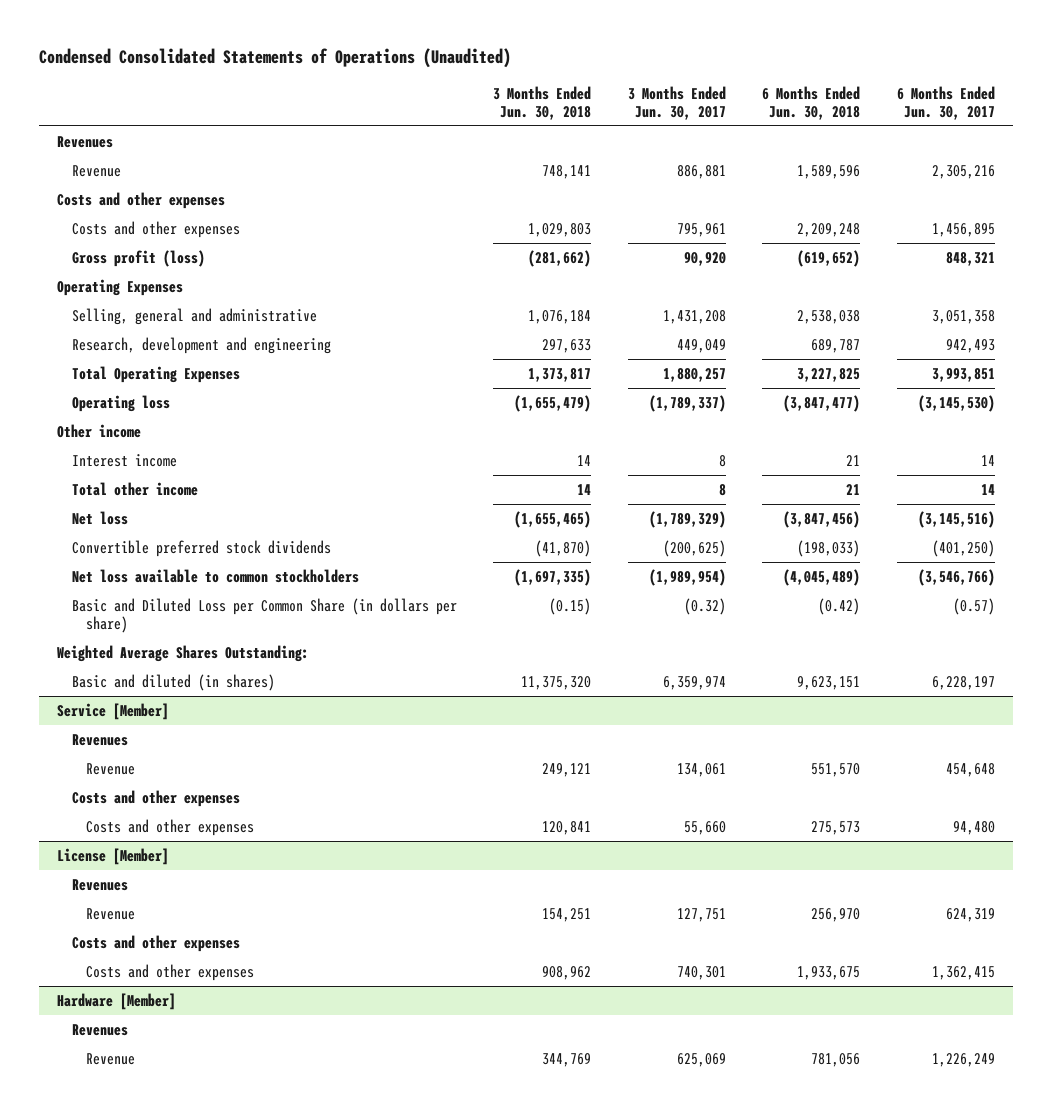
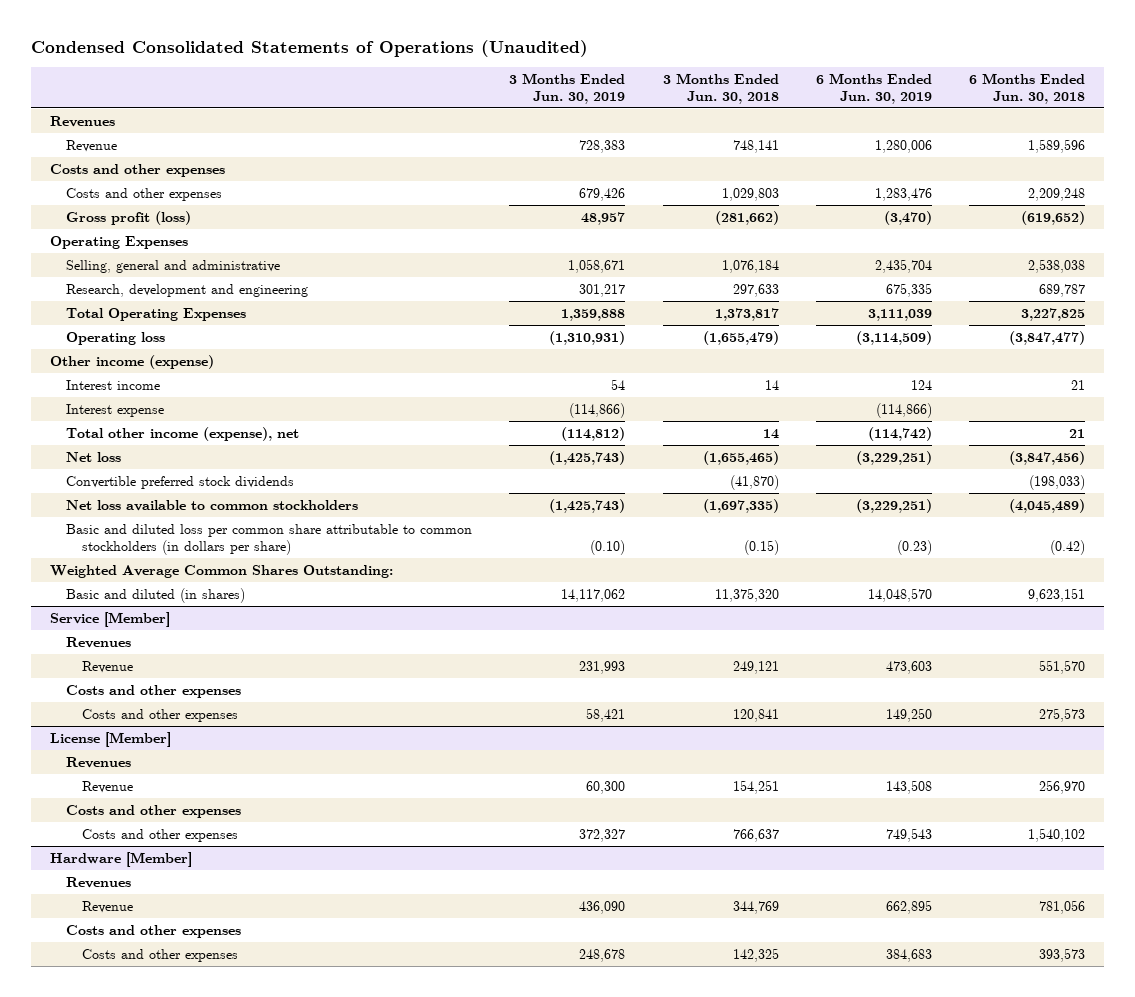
[627,85,726,120] 3 Months Ended Jun. 30, 2017 -> none
[896,85,995,120] 6 Months Ended Jun. 30, 2017 -> none
none -> [509,72,626,104] 3 Months Ended Jun. 30, 2019
none -> [816,72,933,104] 6 Months Ended Jun. 30, 2019
[57,424,142,439] Other income -> [49,354,214,369] Other income (expense)
none -> [65,403,164,417] Interest expense
[71,482,198,497] Total other income -> [65,426,299,441] Total other income (expense), net
[71,598,457,634] Basic and Diluted Loss per Common Share (in dollars per share) -> [65,523,472,555] Basic and diluted loss per common share attributable to common stockholders (in dollars per share)
[57,645,310,663] Weighted Average Shares Outstanding: -> [49,564,393,578] Weighted Average Common Shares Outstanding:
[542,966,592,981] 908,962 -> [732,828,779,842] 766,637
[797,966,861,981] 1,933,675 -> [1028,827,1086,842] 1,540,102
none -> [65,924,241,938] Costs and other expenses
none -> [82,948,239,962] Costs and other expenses

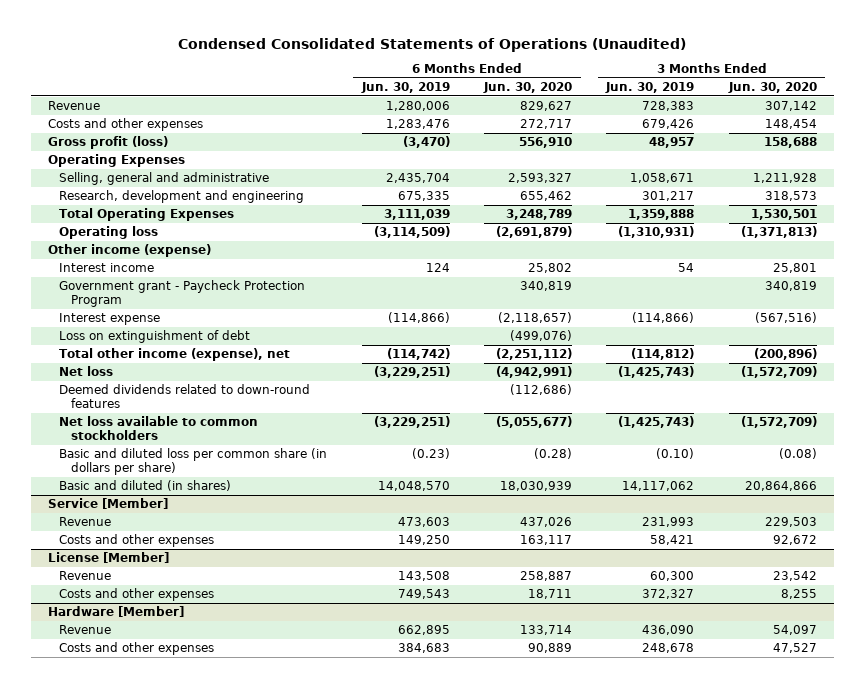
[662,72,779,104] 3 Months Ended Jun. 30, 2018 -> none
[969,72,1086,104] 6 Months Ended Jun. 30, 2018 -> none
none -> [483,82,573,94] Jun. 30, 2020
none -> [727,82,817,94] Jun. 30, 2020
[49,115,115,127] Revenues -> none
[49,163,225,177] Costs and other expenses -> none
none -> [59,280,306,308] Government grant - Paycheck Protection Program
none -> [59,330,251,344] Loss on extinguishment of debt
[65,475,294,489] Convertible preferred stock dividends -> none
none -> [59,384,311,409] Deemed dividends related to down-round features
[49,564,393,578] Weighted Average Common Shares Outstanding: -> none
[65,523,472,555] Basic and diluted loss per common share attributable to common stockholders (in dollars per share) -> [59,448,328,476] Basic and diluted loss per common share (in dollars per share)
[65,636,131,648] Revenues -> none
[65,684,241,698] Costs and other expenses -> none
[65,756,131,768] Revenues -> none
[65,804,241,818] Costs and other expenses -> none
[65,876,131,888] Revenues -> none
[65,924,241,938] Costs and other expenses -> none

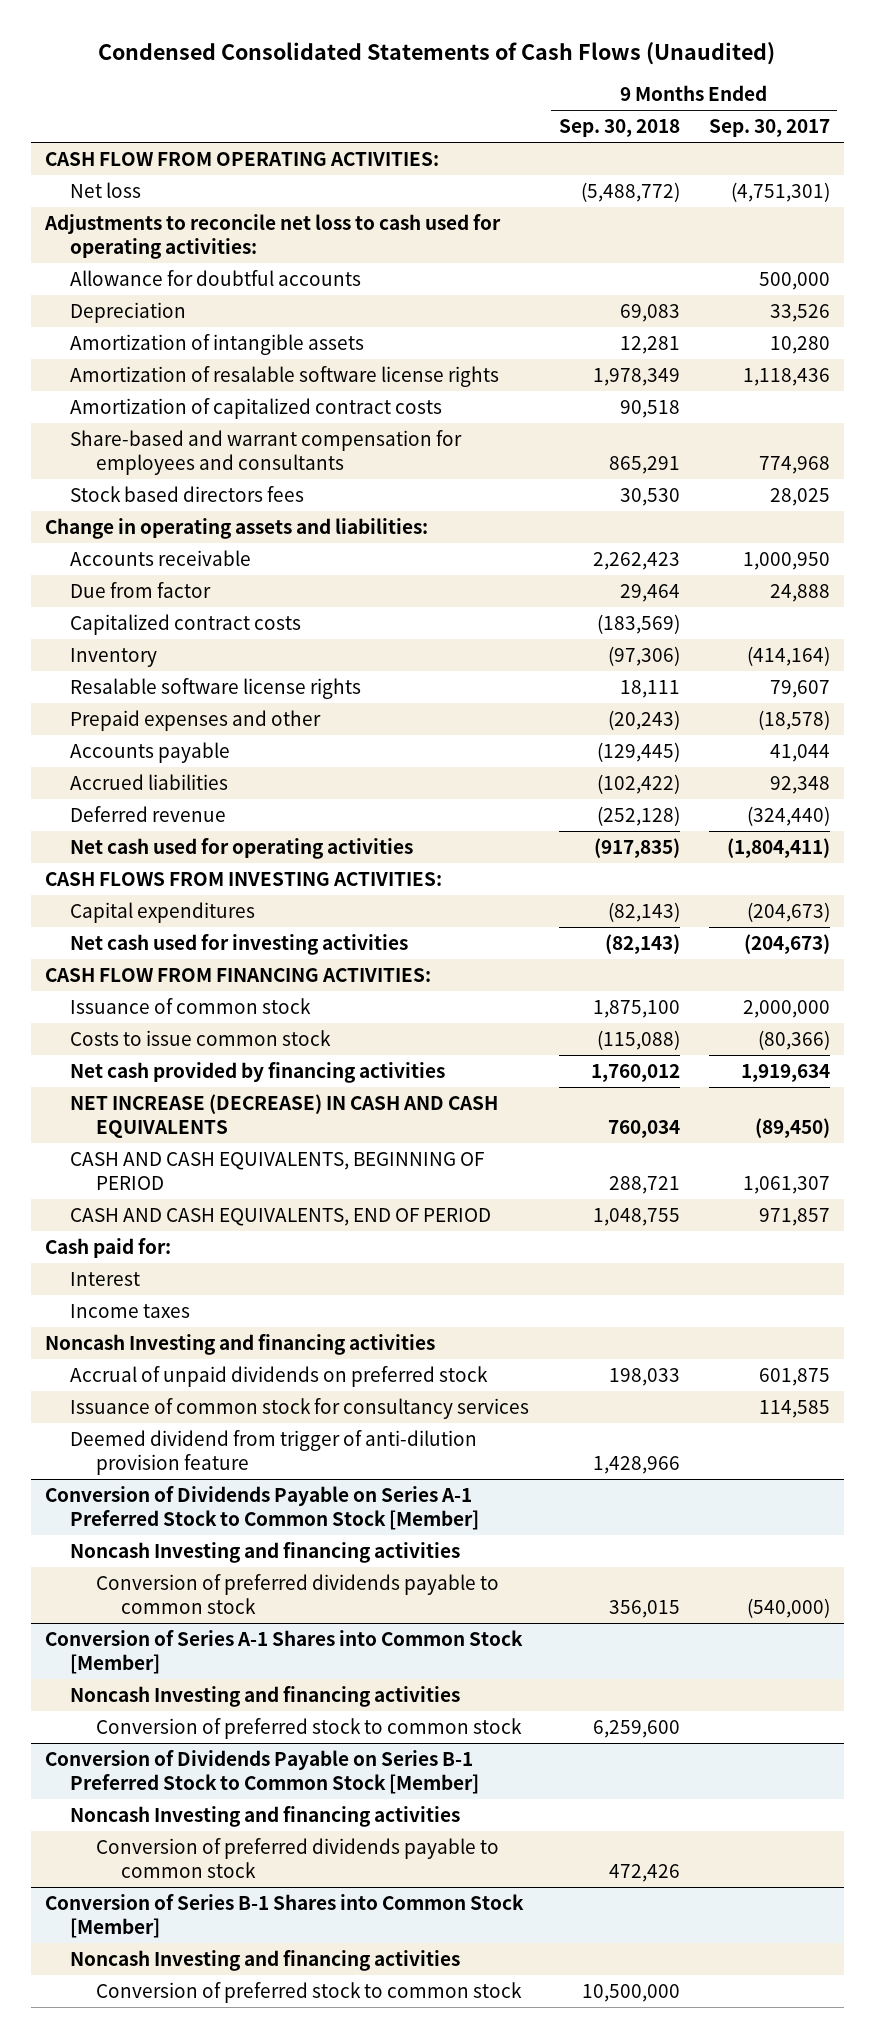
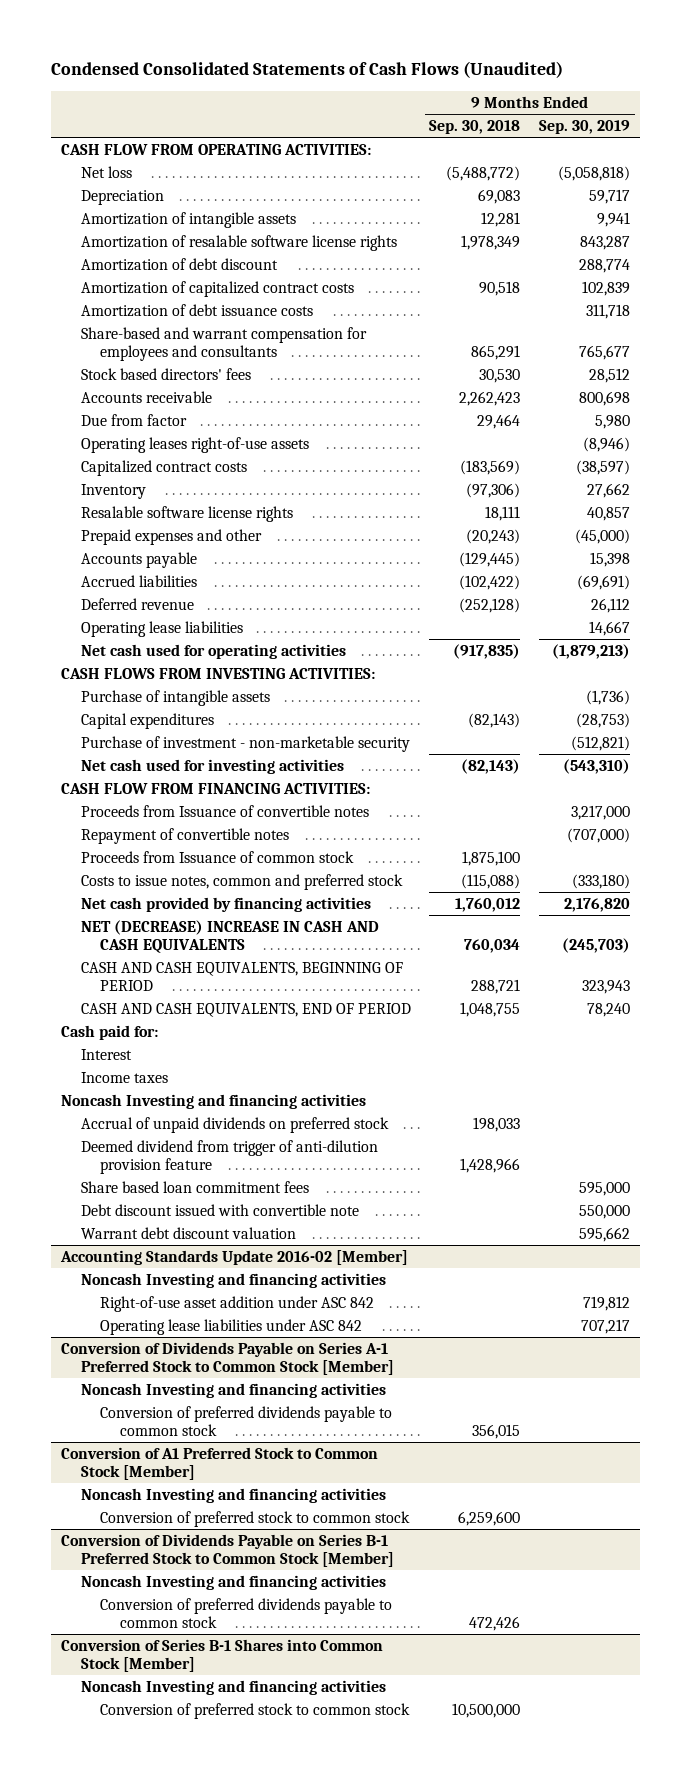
[708,119,830,138] Sep. 30, 2017 -> none
none -> [539,120,631,135] Sep. 30, 2019
[44,213,502,260] Adjustments to reconcile net loss to cash used for operating activities: -> none
[70,269,362,286] Allowance for doubtful accounts -> none
none -> [80,257,278,271] Amortization of debt discount
none -> [80,303,313,317] Amortization of debt issuance costs
[45,517,429,539] Change in operating assets and liabilities: -> none
[70,485,305,502] Stock based directors fees -> [80,367,251,380] Stock based directors' fees
none -> [80,436,309,453] Operating leases right-of-use assets
none -> [80,620,243,637] Operating lease liabilities
none -> [80,689,270,706] Purchase of intangible assets
none -> [80,735,410,752] Purchase of investment - non-marketable security
none -> [80,804,369,817] Proceeds from Issuance of convertible notes
none -> [80,827,289,844] Repayment of convertible notes
[70,997,312,1014] Issuance of common stock -> [80,850,354,863] Proceeds from Issuance of common stock
[70,1029,332,1046] Costs to issue common stock -> [80,873,403,890] Costs to issue notes, common and preferred stock
[70,1093,499,1139] NET INCREASE (DECREASE) IN CASH AND CASH EQUIVALENTS -> [80,919,379,953] NET (DECREASE) INCREASE IN CASH AND CASH EQUIVALENTS
[70,1397,530,1419] Issuance of common stock for consultancy services -> none
none -> [80,1180,309,1193] Share based loan commitment fees
none -> [80,1203,359,1216] Debt discount issued with convertible note
none -> [80,1226,296,1239] Warrant debt discount valuation
none -> [59,1249,408,1265] Accounting Standards Update 2016-02 [Member]
none -> [80,1272,386,1288] Noncash Investing and financing activities
none -> [100,1295,375,1312] Right-of-use asset addition under ASC 842
none -> [100,1318,363,1335] Operating lease liabilities under ASC 842
[45,1629,524,1675] Conversion of Series A-1 Shares into Common Stock [Member] -> none
none -> [60,1446,378,1480] Conversion of A1 Preferred Stock to Common Stock [Member]

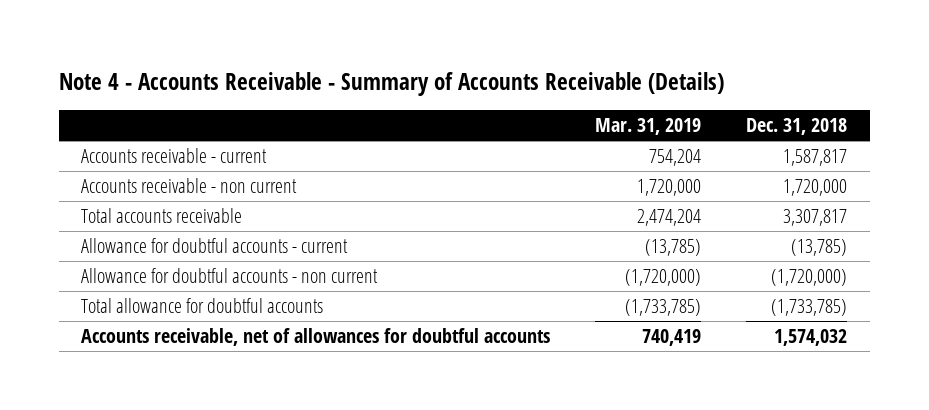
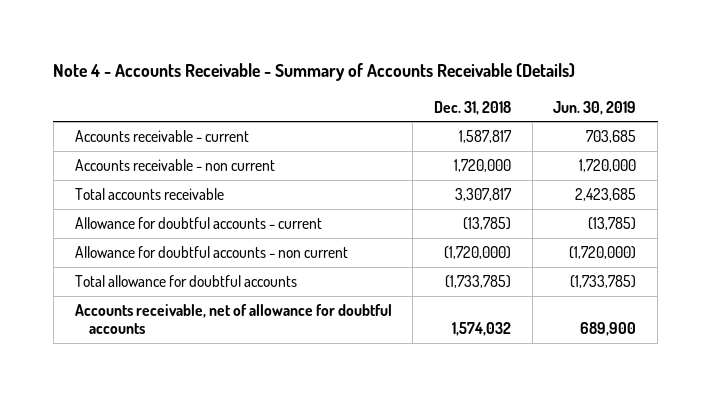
[595,118,702,136] Mar. 31, 2019 -> none
none -> [553,100,637,115] Jun. 30, 2019
[81,327,551,346] Accounts receivable, net of allowances for doubtful accounts -> [74,304,392,334] Accounts receivable, net of allowance for doubtful accounts

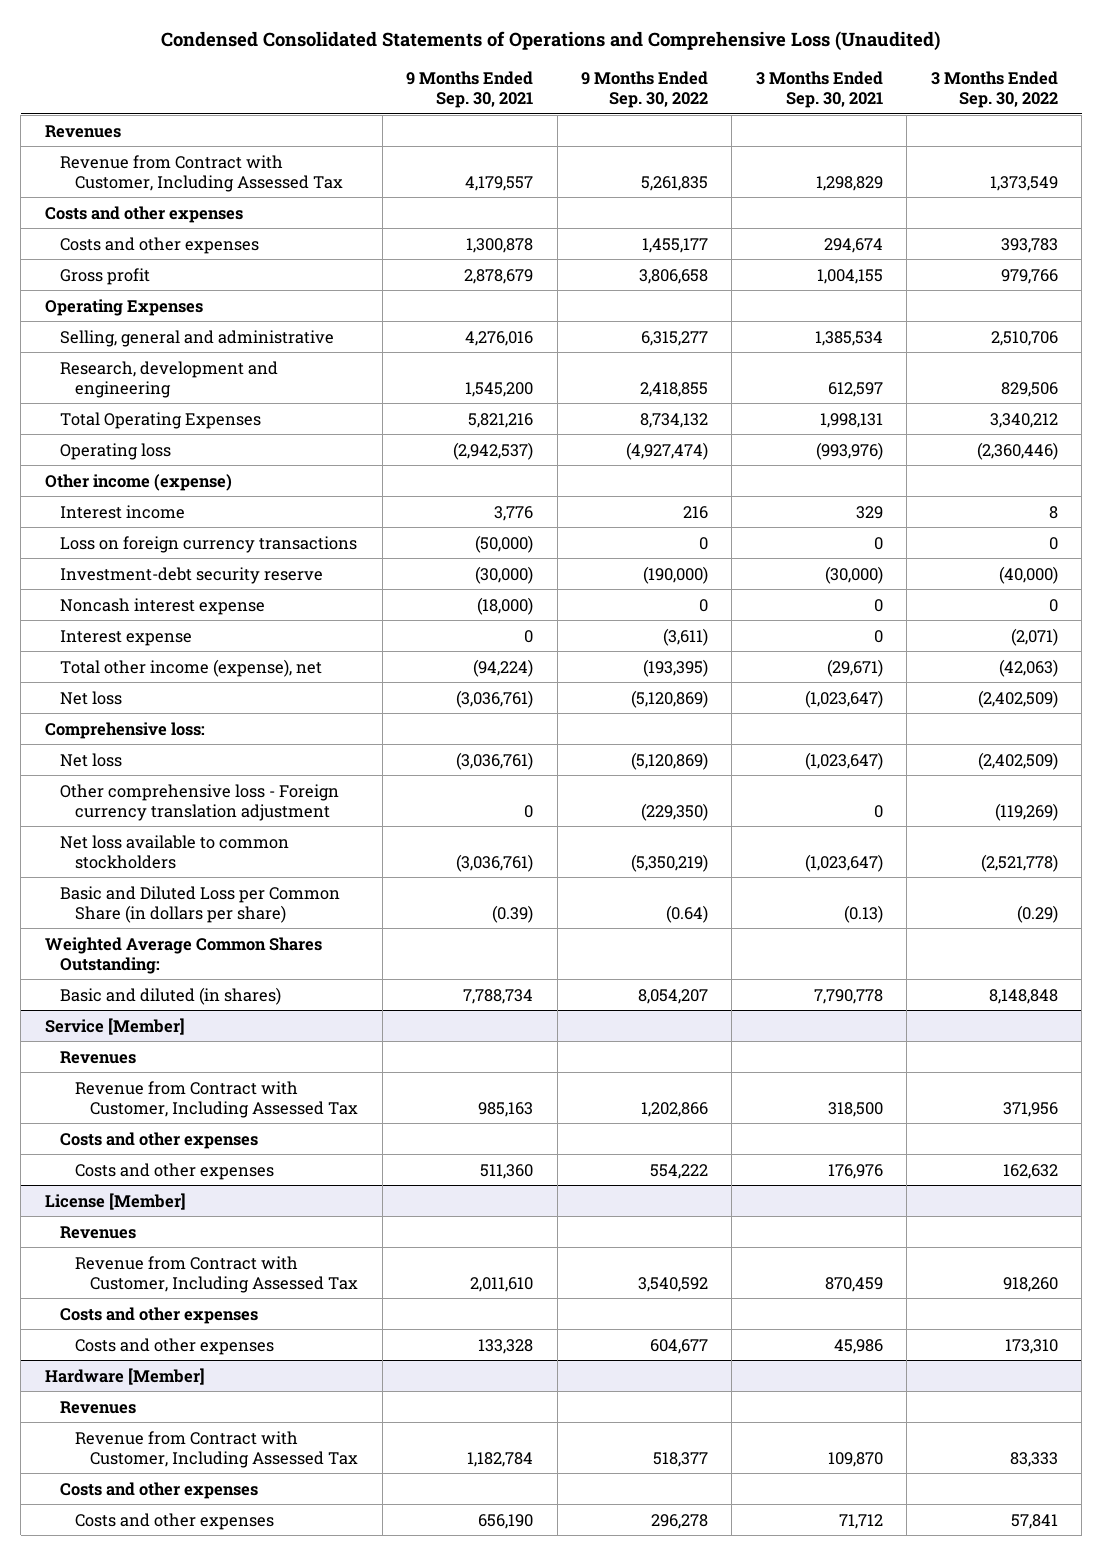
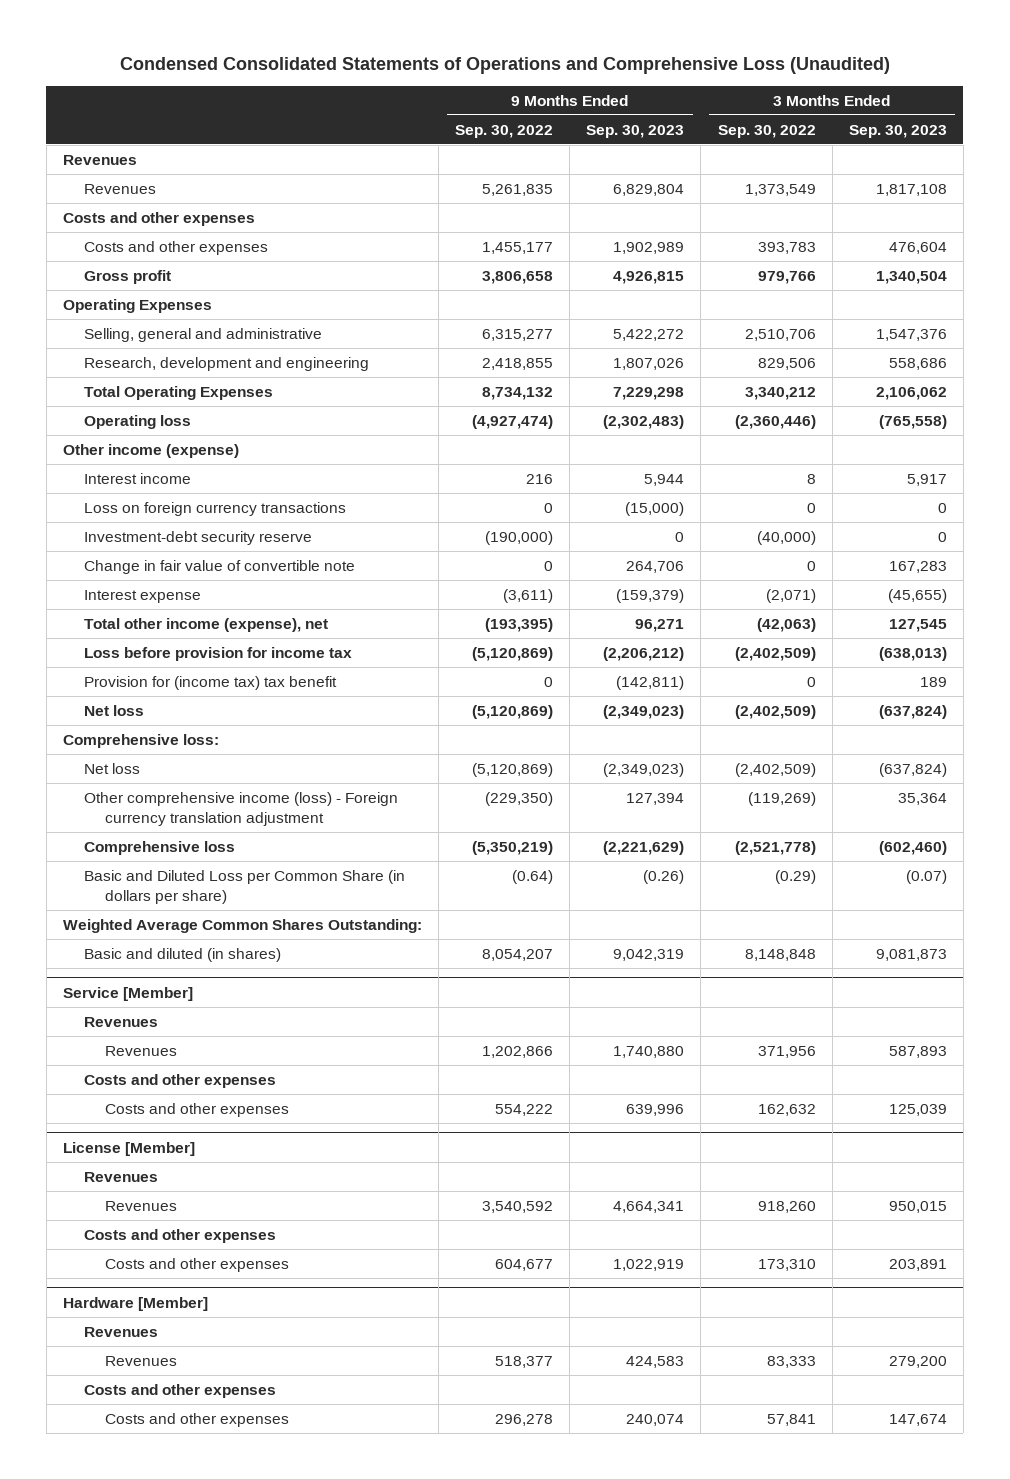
[406,70,534,108] 9 Months Ended Sep. 30, 2021 -> none
[755,70,883,108] 3 Months Ended Sep. 30, 2021 -> none
none -> [586,124,685,138] Sep. 30, 2023
none -> [848,124,947,138] Sep. 30, 2023
[59,154,344,192] Revenue from Contract with Customer, Including Assessed Tax -> [84,183,157,194] Revenues
[59,597,265,615] Noncash interest expense -> none
none -> [84,559,356,574] Change in fair value of convertible note
none -> [84,646,353,661] Loss before provision for income tax
none -> [84,675,338,690] Provision for (income tax) tax benefit
[59,783,339,821] Other comprehensive loss - Foreign currency translation adjustment -> [84,791,399,826] Other comprehensive income (loss) - Foreign currency translation adjustment
[59,834,289,869] Net loss available to common stockholders -> [84,840,236,855] Comprehensive loss
[75,1080,359,1118] Revenue from Contract with Customer, Including Assessed Tax -> [105,1045,178,1056] Revenues
[75,1255,359,1293] Revenue from Contract with Customer, Including Assessed Tax -> [105,1200,178,1211] Revenues
[75,1430,359,1468] Revenue from Contract with Customer, Including Assessed Tax -> [105,1355,178,1366] Revenues

